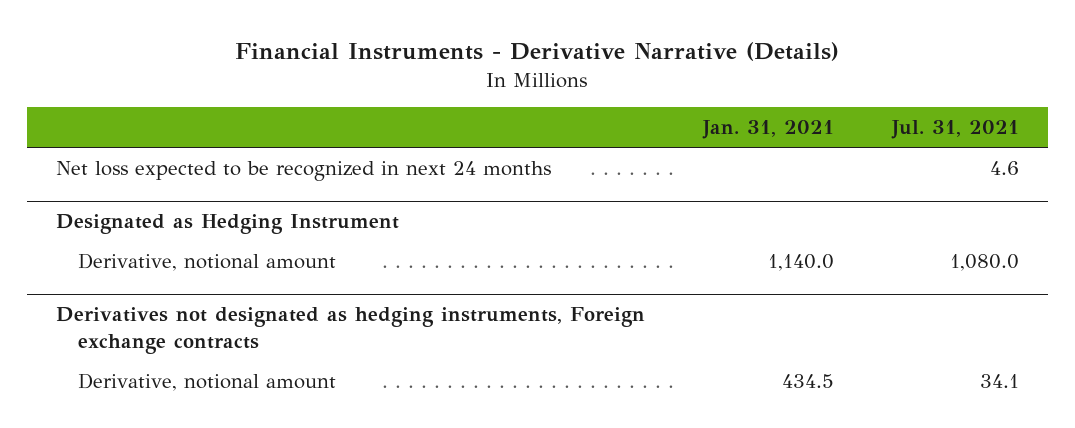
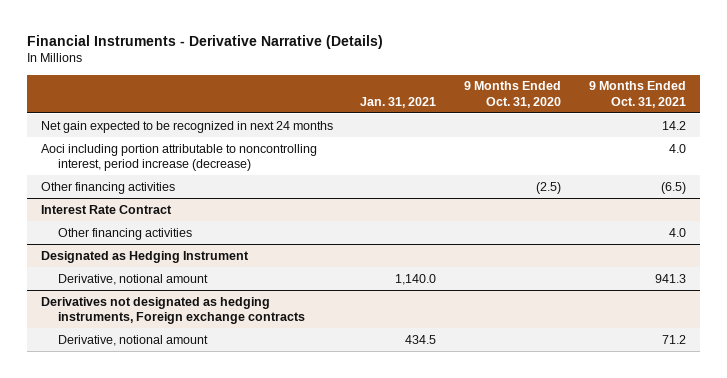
[890,120,1019,140] Jul. 31, 2021 -> none
none -> [464,81,562,108] 9 Months Ended Oct. 31, 2020
none -> [589,81,687,108] 9 Months Ended Oct. 31, 2021
[56,161,552,182] Net loss expected to be recognized in next 24 months -> [40,120,333,133] Net gain expected to be recognized in next 24 months
none -> [40,143,317,172] Aoci including portion attributable to noncontrolling interest, period increase (decrease)
none -> [40,181,175,194] Other financing activities
none -> [40,204,172,214] Interest Rate Contract
none -> [57,227,192,240] Other financing activities

